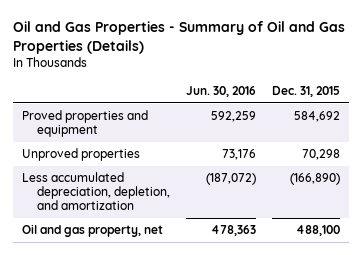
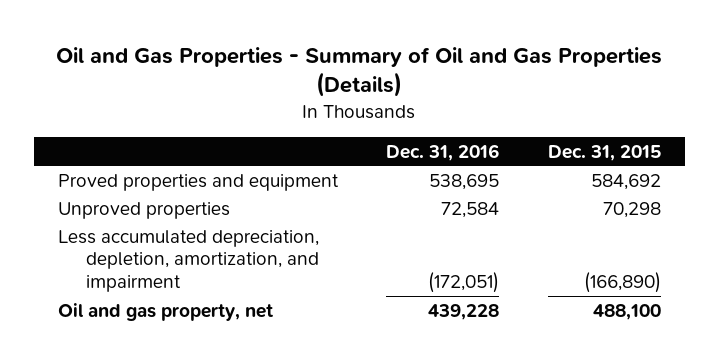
[186,86,257,98] Jun. 30, 2016 -> none
none -> [386,143,500,161] Dec. 31, 2016
[21,172,170,211] Less accumulated depreciation, depletion, and amortization -> [57,229,319,293] Less accumulated depreciation, depletion, amortization, and impairment

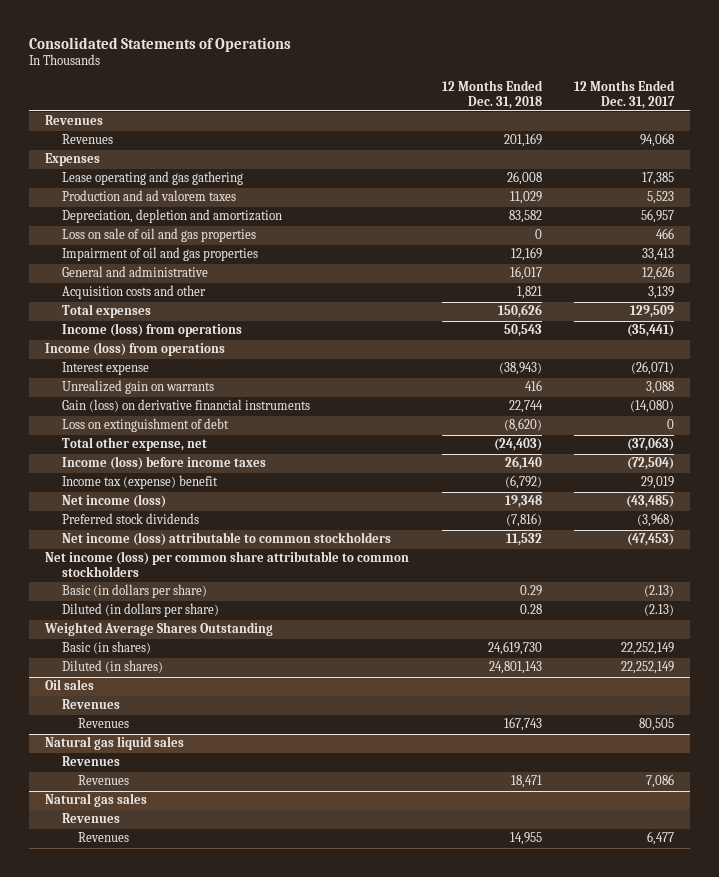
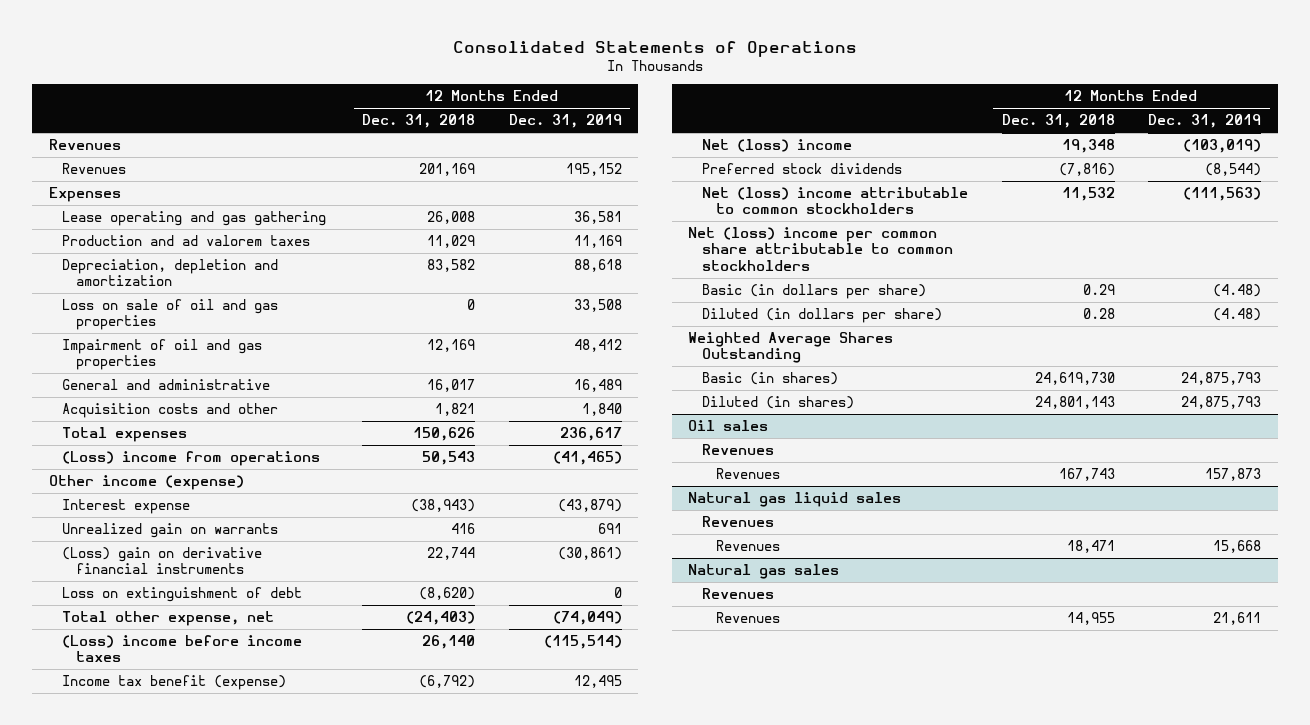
[573,80,675,109] 12 Months Ended Dec. 31, 2017 -> none
none -> [508,114,622,129] Dec. 31, 2019
[61,323,242,338] Income (loss) from operations -> [62,451,321,467] (Loss) income from operations
[45,342,226,357] Income (loss) from operations -> [48,475,244,491] Other income (expense)
[61,399,310,413] Gain (loss) on derivative financial instruments -> [62,547,263,575] (Loss) gain on derivative financial instruments
[61,456,266,471] Income (loss) before income taxes -> [62,635,303,663] (Loss) income before income taxes
[61,475,218,490] Income tax (expense) benefit -> [62,675,287,691] Income tax benefit (expense)
[61,494,166,509] Net income (loss) -> [702,139,853,153] Net (loss) income
[61,532,391,547] Net income (loss) attributable to common stockholders -> [702,187,969,215] Net (loss) income attributable to common stockholders
[45,551,410,578] Net income (loss) per common share attributable to common stockholders -> [688,227,954,271] Net (loss) income per common share attributable to common stockholders

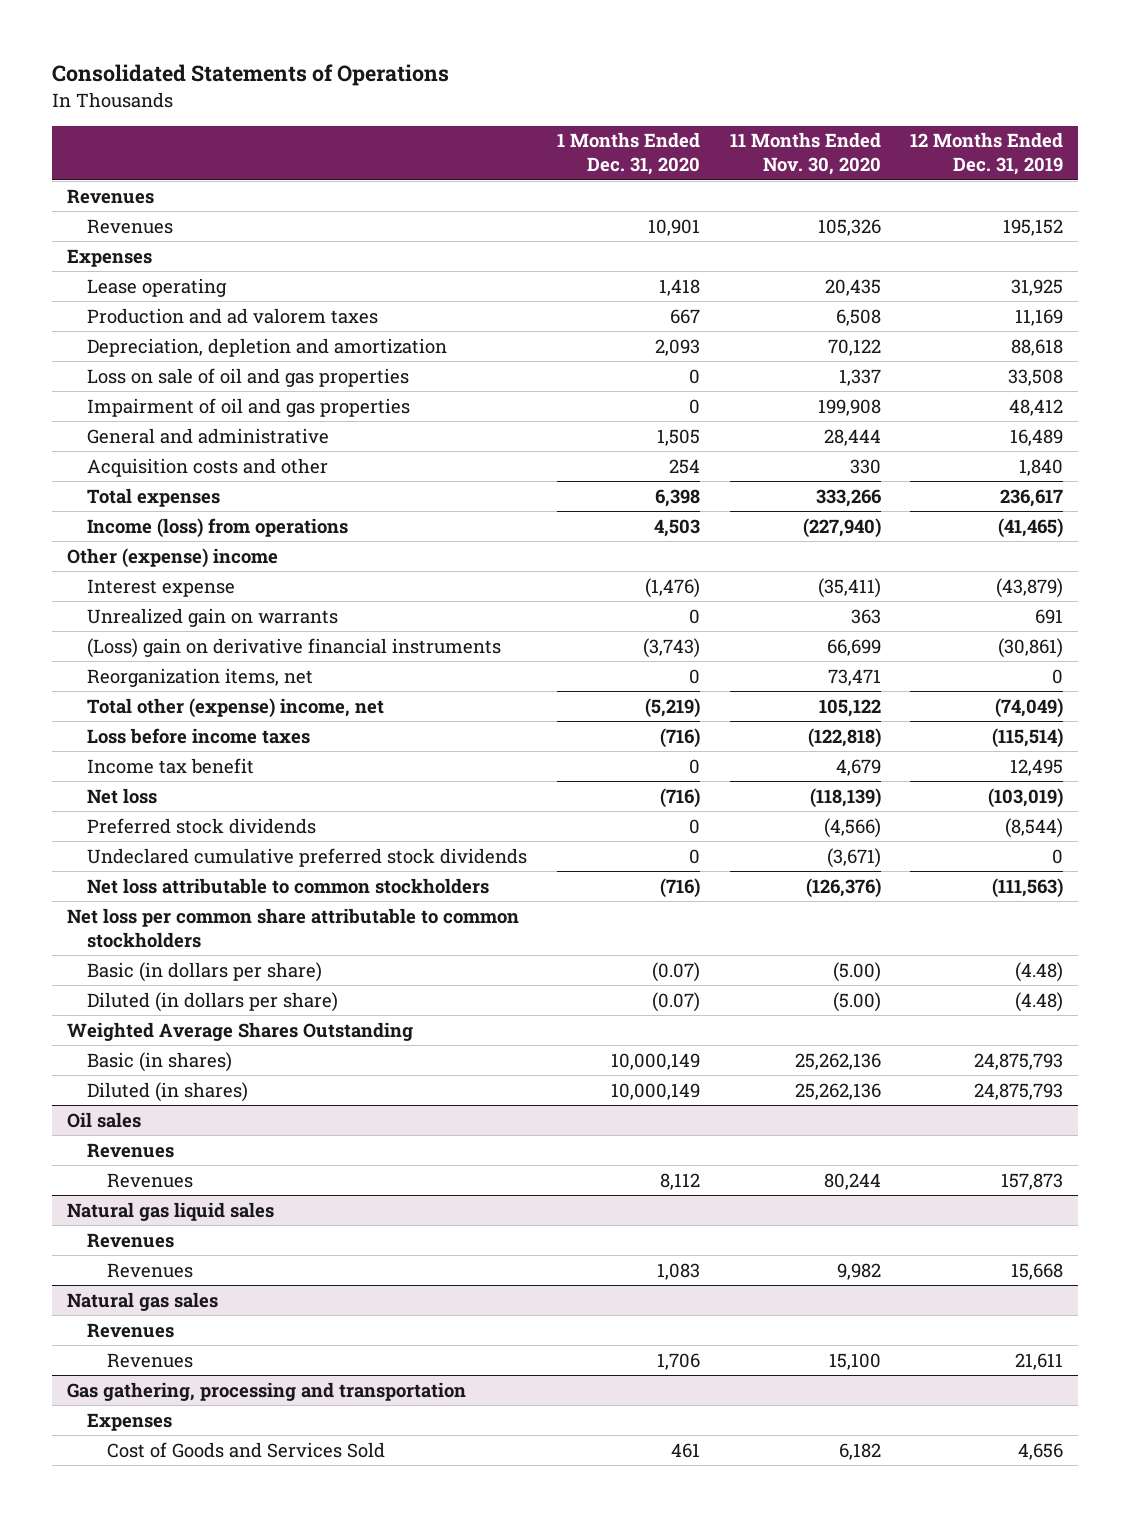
[361,114,475,129] Dec. 31, 2018 -> none
none -> [556,132,700,176] 1 Months Ended Dec. 31, 2020
none -> [729,132,881,176] 11 Months Ended Nov. 30, 2020
[62,211,327,227] Lease operating and gas gathering -> [87,277,228,297] Lease operating
[573,211,622,225] 36,581 -> [1011,278,1064,296] 31,925
[62,451,321,467] (Loss) income from operations -> [87,517,349,538] Income (loss) from operations
[48,475,244,491] Other income (expense) -> [67,547,279,568] Other (expense) income
[62,587,303,603] Loss on extinguishment of debt -> none
none -> [87,667,314,687] Reorganization items, net
[62,611,275,627] Total other expense, net -> [87,697,385,718] Total other (expense) income, net
[62,635,303,663] (Loss) income before income taxes -> [87,727,311,744] Loss before income taxes
[62,675,287,691] Income tax benefit (expense) -> [87,757,255,774] Income tax benefit
[702,139,853,153] Net (loss) income -> [87,787,158,804] Net loss
none -> [87,847,528,867] Undeclared cumulative preferred stock dividends
[702,187,969,215] Net (loss) income attributable to common stockholders -> [87,877,490,894] Net loss attributable to common stockholders
[688,227,954,271] Net (loss) income per common share attributable to common stockholders -> [67,907,520,948] Net loss per common share attributable to common stockholders
none -> [67,1381,467,1401] Gas gathering, processing and transportation
none -> [87,1412,173,1431] Expenses
none -> [107,1441,386,1458] Cost of Goods and Services Sold

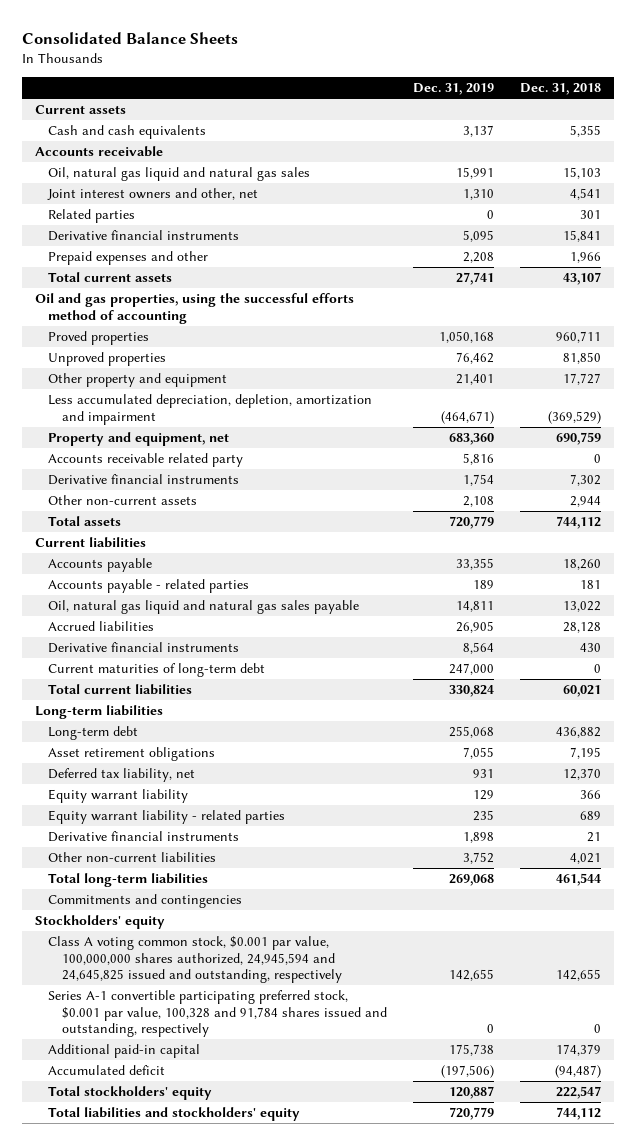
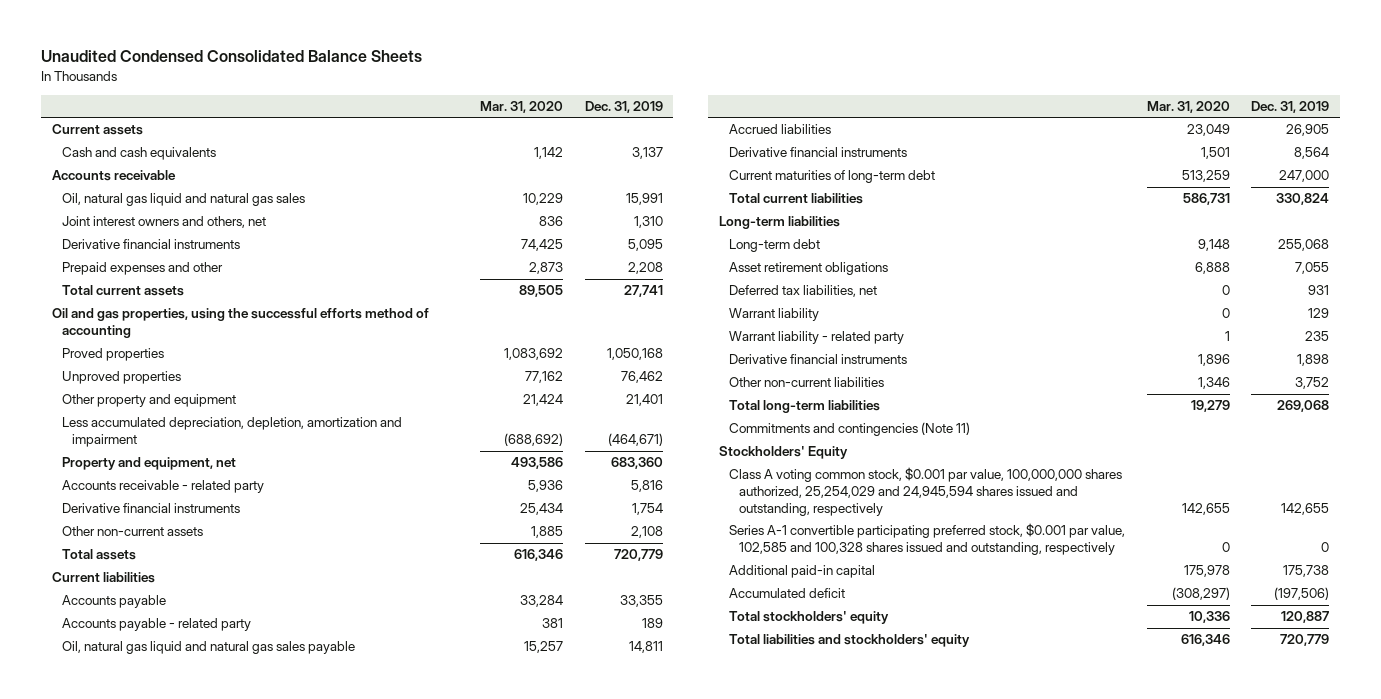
[22,31,239,44] Consolidated Balance Sheets -> [40,50,422,63] Unaudited Condensed Consolidated Balance Sheets
[519,83,601,96] Dec. 31, 2018 -> none
none -> [479,101,563,114] Mar. 31, 2020
[48,209,136,224] Related parties -> none
[47,188,259,201] Joint interest owners and other, net -> [62,216,267,229] Joint interest owners and others, net
[48,453,244,468] Accounts receivable related party -> [62,480,265,494] Accounts receivable - related party
[48,579,250,594] Accounts payable - related parties -> [62,618,252,632] Accounts payable - related party
[48,768,196,783] Deferred tax liability, net -> [728,285,877,298] Deferred tax liabilities, net
[48,789,189,804] Equity warrant liability -> [728,308,819,322] Warrant liability
[48,810,286,825] Equity warrant liability - related parties -> [728,331,904,345] Warrant liability - related party
[48,894,243,909] Commitments and contingencies -> [728,422,970,437] Commitments and contingencies (Note 11)
[35,915,166,930] Stockholders' equity -> [718,446,848,460] Stockholders' Equity
[48,936,342,984] Class A voting common stock, $0.001 par value, 100,000,000 shares authorized, 24,945,594 and 24,645,825 issued and outstanding, respectively -> [728,467,1122,516] Class A voting common stock, $0.001 par value, 100,000,000 shares authorized, 25,254,029 and 24,945,594 shares issued and outstanding, respectively
[48,990,387,1038] Series A-1 convertible participating preferred stock, $0.001 par value, 100,328 and 91,784 shares issued and outstanding, respectively -> [728,523,1125,556] Series A-1 convertible participating preferred stock, $0.001 par value, 102,585 and 100,328 shares issued and outstanding, respectively

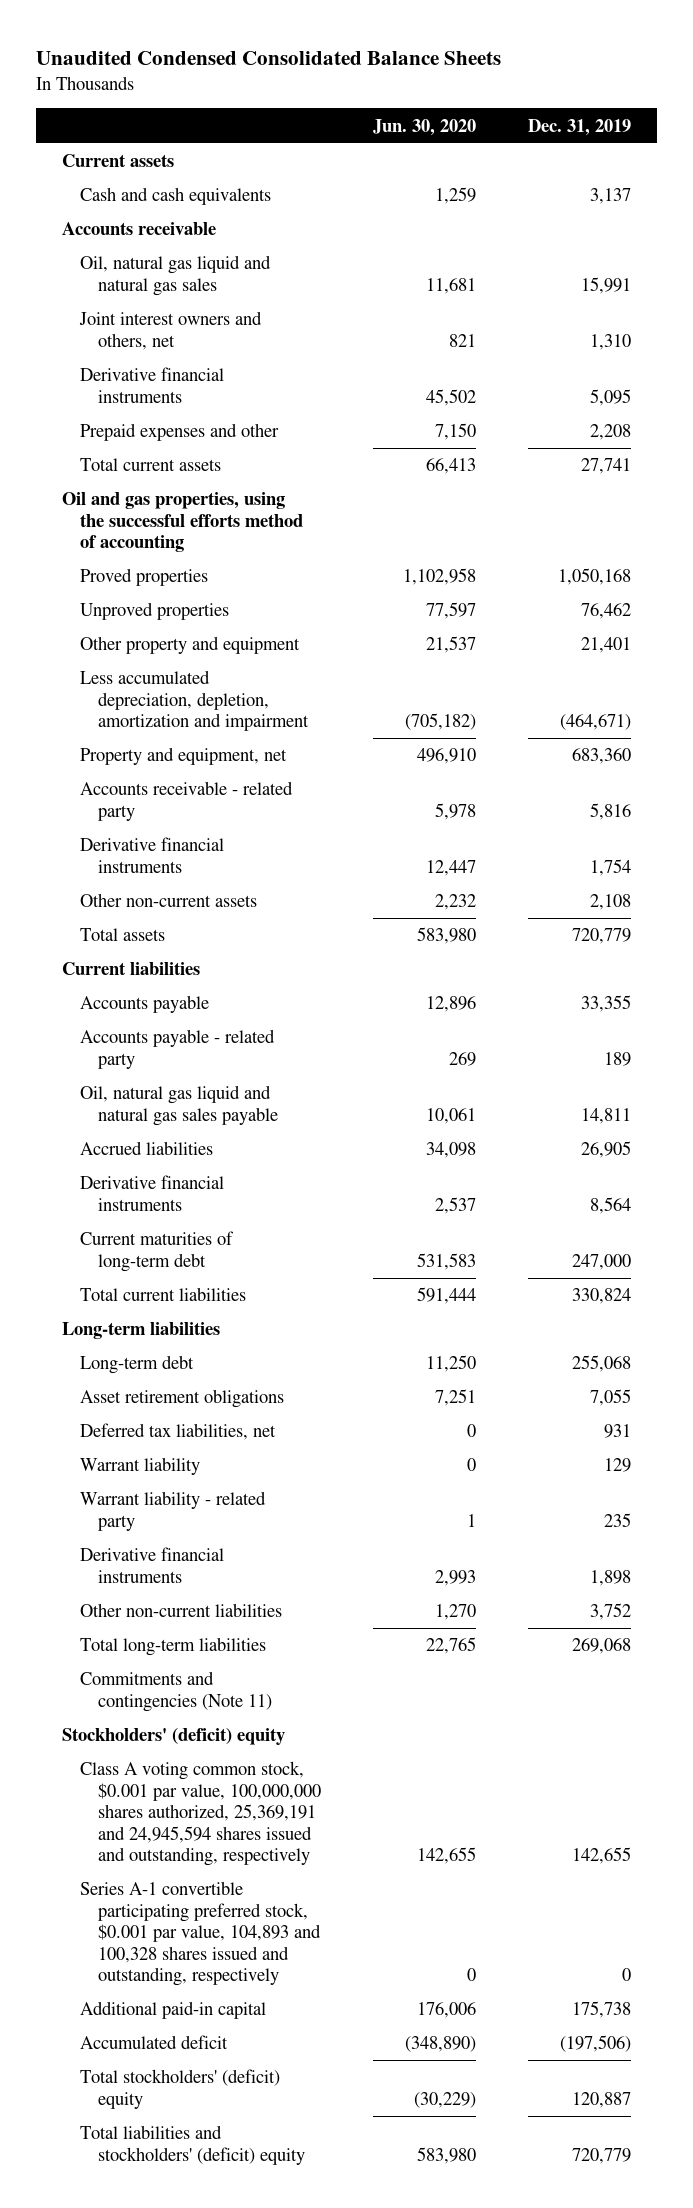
[479,101,563,114] Mar. 31, 2020 -> none
none -> [373,118,477,136] Jun. 30, 2020
[718,446,848,460] Stockholders' Equity -> [62,1728,286,1746] Stockholders' (deficit) equity
[728,467,1122,516] Class A voting common stock, $0.001 par value, 100,000,000 shares authorized, 25,254,029 and 24,945,594 shares issued and outstanding, respectively -> [80,1761,322,1867] Class A voting common stock, $0.001 par value, 100,000,000 shares authorized, 25,369,191 and 24,945,594 shares issued and outstanding, respectively
[728,523,1125,556] Series A-1 convertible participating preferred stock, $0.001 par value, 102,585 and 100,328 shares issued and outstanding, respectively -> [80,1881,322,1987] Series A-1 convertible participating preferred stock, $0.001 par value, 104,893 and 100,328 shares issued and outstanding, respectively
[728,611,889,625] Total stockholders' equity -> [80,2069,281,2109] Total stockholders' (deficit) equity
[728,634,970,648] Total liabilities and stockholders' equity -> [80,2125,306,2165] Total liabilities and stockholders' (deficit) equity

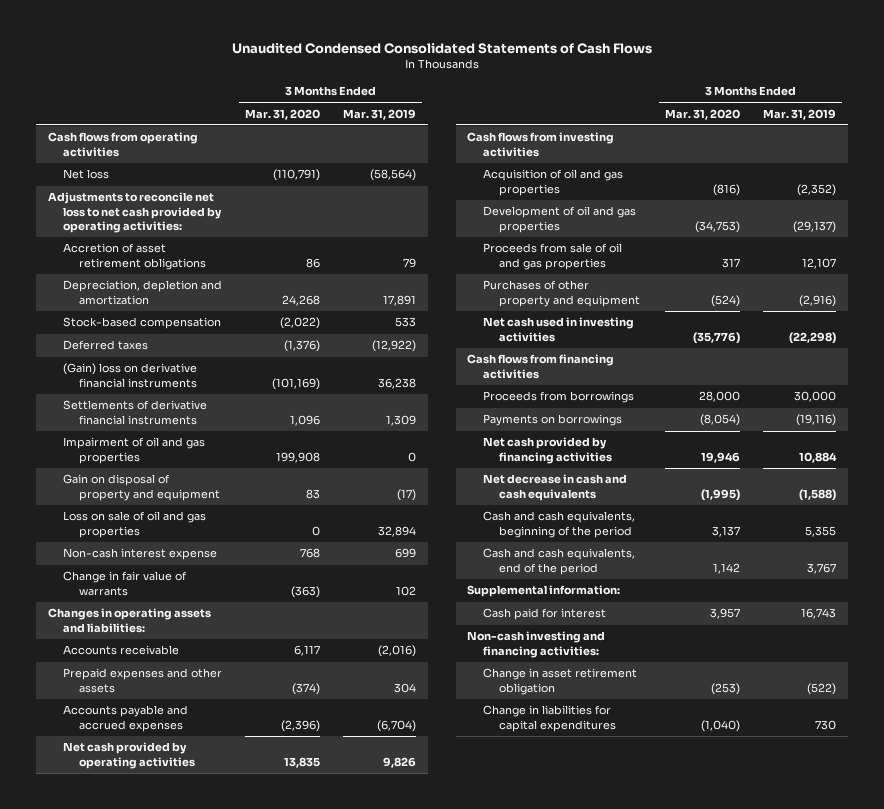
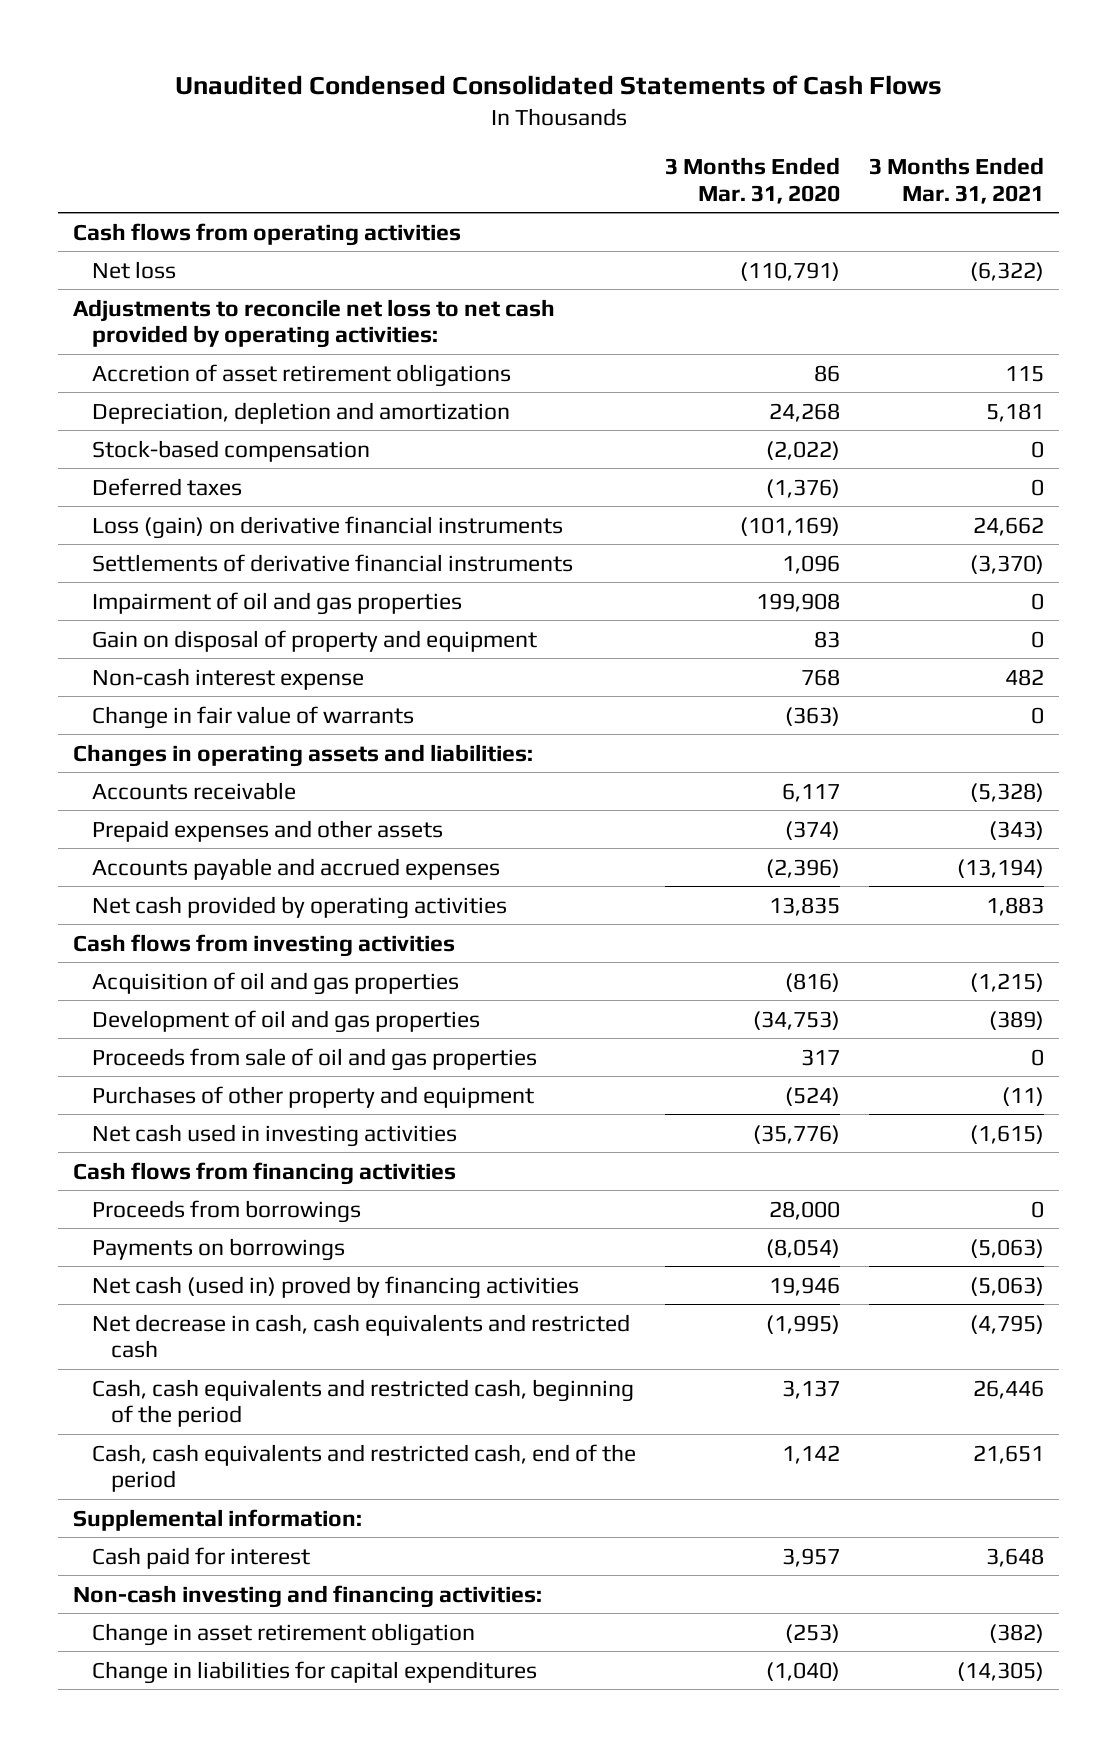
[343,108,417,120] Mar. 31, 2019 -> none
none -> [869,156,1045,204] 3 Months Ended Mar. 31, 2021
[63,363,198,388] (Gain) loss on derivative financial instruments -> [91,515,563,539] Loss (gain) on derivative financial instruments
[63,511,207,538] Loss on sale of oil and gas properties -> none
[483,437,612,464] Net cash provided by financing activities -> [91,1275,579,1299] Net cash (used in) proved by financing activities
[483,474,628,501] Net decrease in cash and cash equivalents -> [91,1313,630,1359] Net decrease in cash, cash equivalents and restricted cash
[483,511,636,538] Cash and cash equivalents, beginning of the period -> [91,1378,634,1428] Cash, cash equivalents and restricted cash, beginning of the period
[483,548,636,575] Cash and cash equivalents, end of the period -> [91,1443,636,1493] Cash, cash equivalents and restricted cash, end of the period

